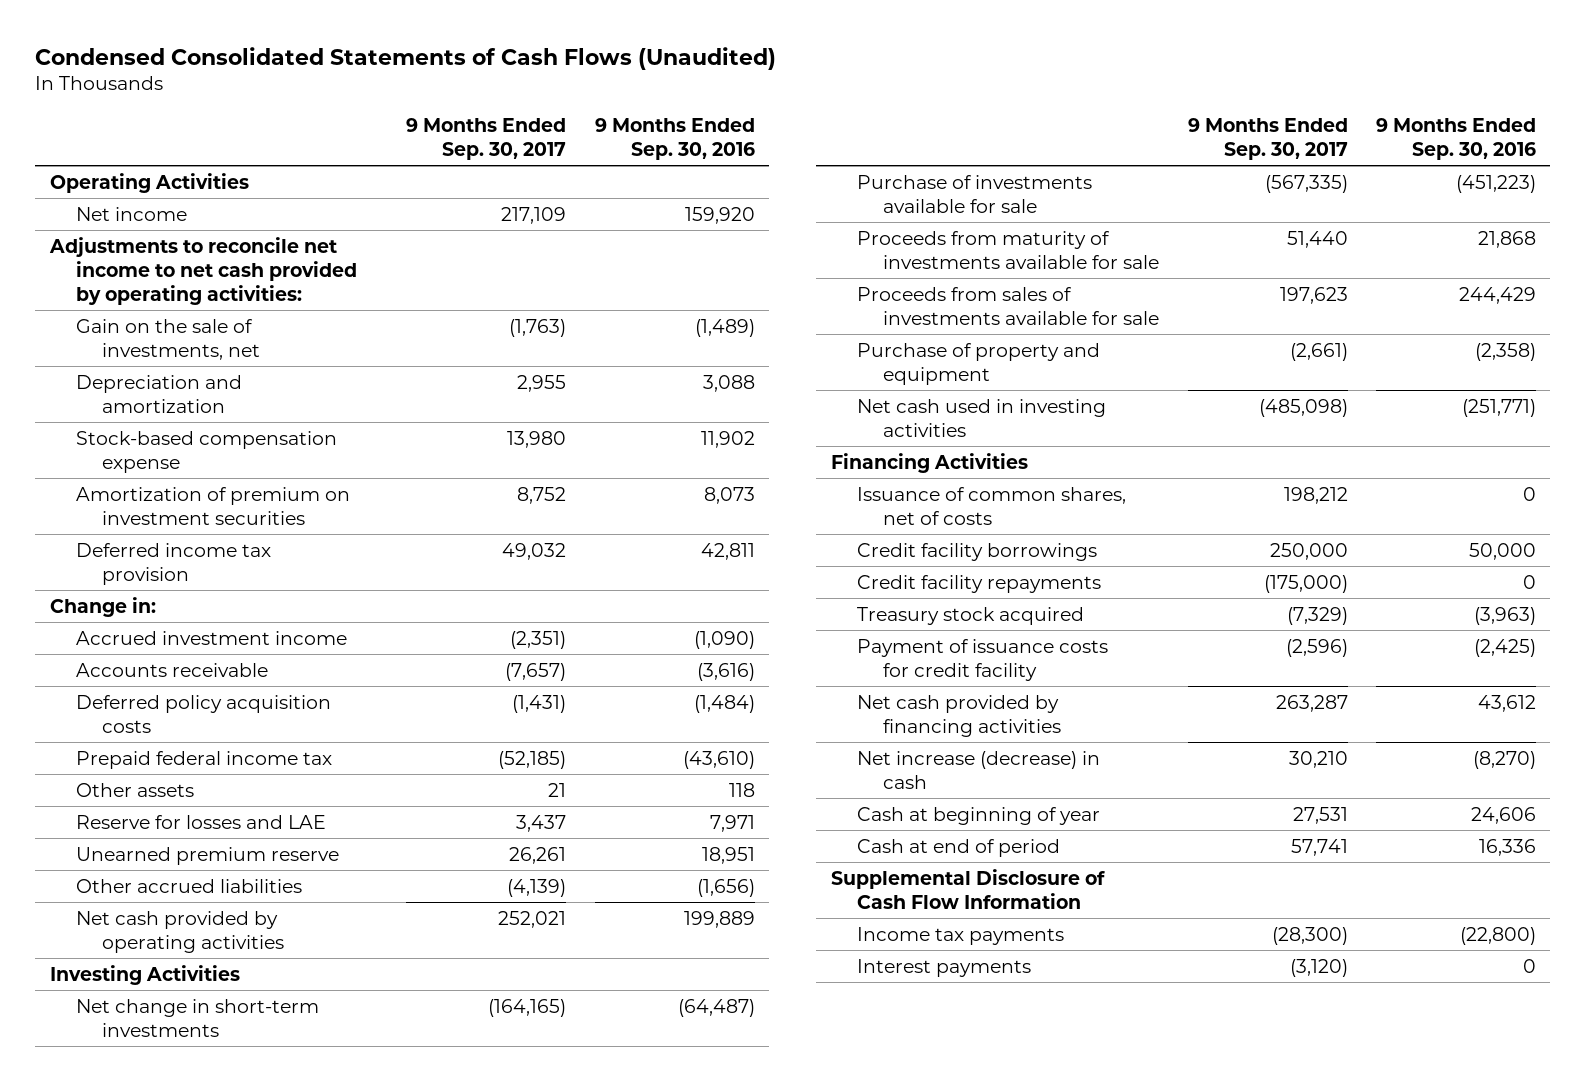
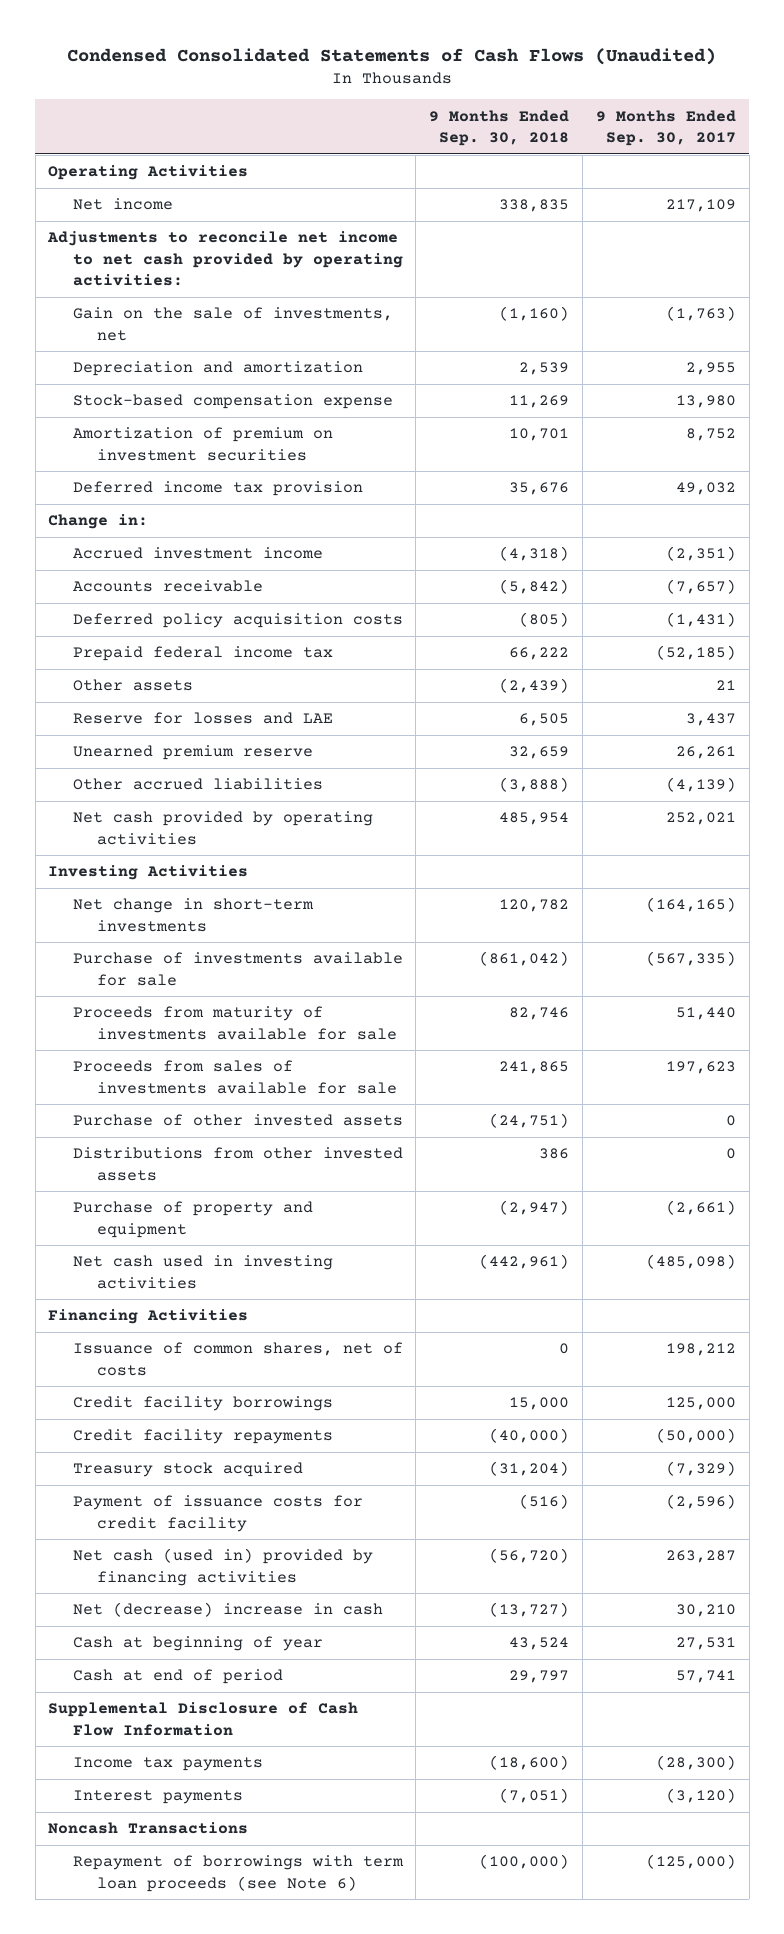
[594,117,755,160] 9 Months Ended Sep. 30, 2016 -> none
none -> [429,109,570,146] 9 Months Ended Sep. 30, 2018
none -> [72,1114,403,1127] Purchase of other invested assets
none -> [72,1147,403,1181] Distributions from other invested assets
[1269,542,1348,560] 250,000 -> [665,1397,736,1411] 125,000
[1263,574,1348,593] (175,000) -> [655,1428,736,1444] (50,000)
[856,694,1062,737] Net cash provided by financing activities -> [72,1548,373,1586] Net cash (used in) provided by financing activities
[856,750,1100,789] Net increase (decrease) in cash -> [72,1602,383,1618] Net (decrease) increase in cash
none -> [48,1822,249,1835] Noncash Transactions
none -> [72,1855,404,1892] Repayment of borrowings with term loan proceeds (see Note 6)

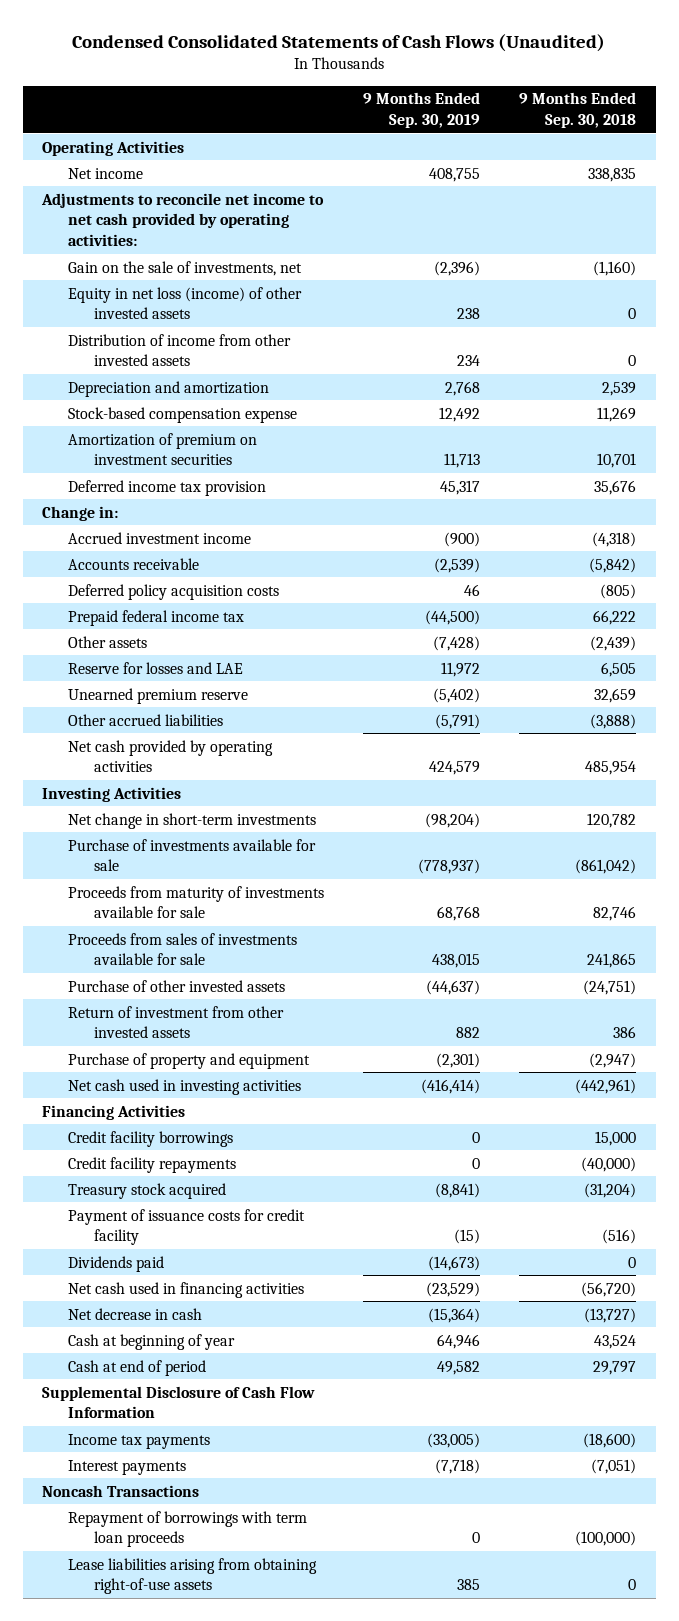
[595,109,736,146] 9 Months Ended Sep. 30, 2017 -> none
none -> [363,92,481,128] 9 Months Ended Sep. 30, 2019
none -> [67,286,302,320] Equity in net loss (income) of other invested assets
none -> [67,333,291,367] Distribution of income from other invested assets
[72,1147,403,1181] Distributions from other invested assets -> [67,1005,284,1039] Return of investment from other invested assets
[72,1342,403,1376] Issuance of common shares, net of costs -> none
none -> [67,1255,164,1272] Dividends paid
[72,1548,373,1586] Net cash (used in) provided by financing activities -> [67,1281,304,1298] Net cash used in financing activities
[72,1602,383,1618] Net (decrease) increase in cash -> [67,1307,202,1320] Net decrease in cash
[72,1855,404,1892] Repayment of borrowings with term loan proceeds (see Note 6) -> [67,1510,307,1548] Repayment of borrowings with term loan proceeds
none -> [67,1557,317,1595] Lease liabilities arising from obtaining right-of-use assets

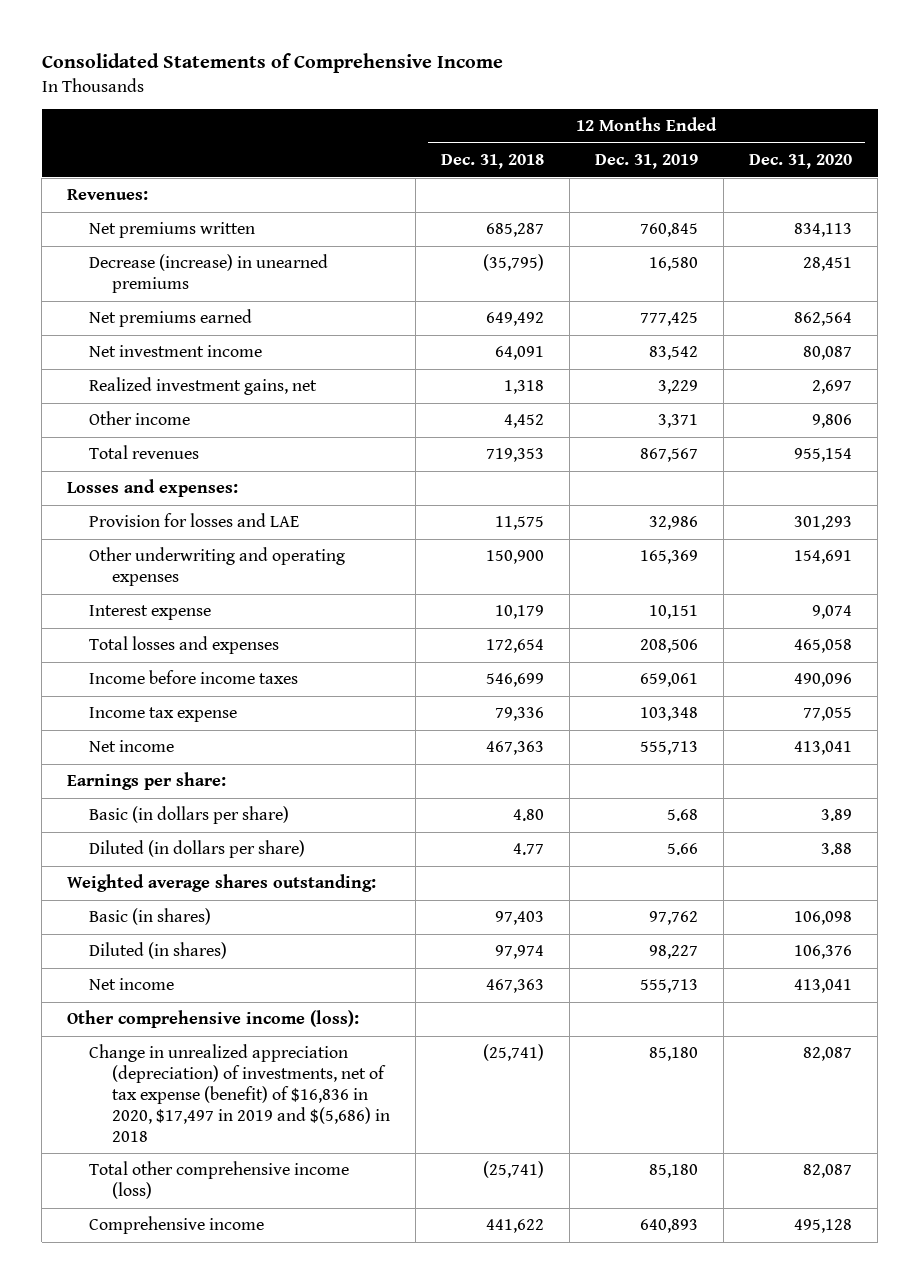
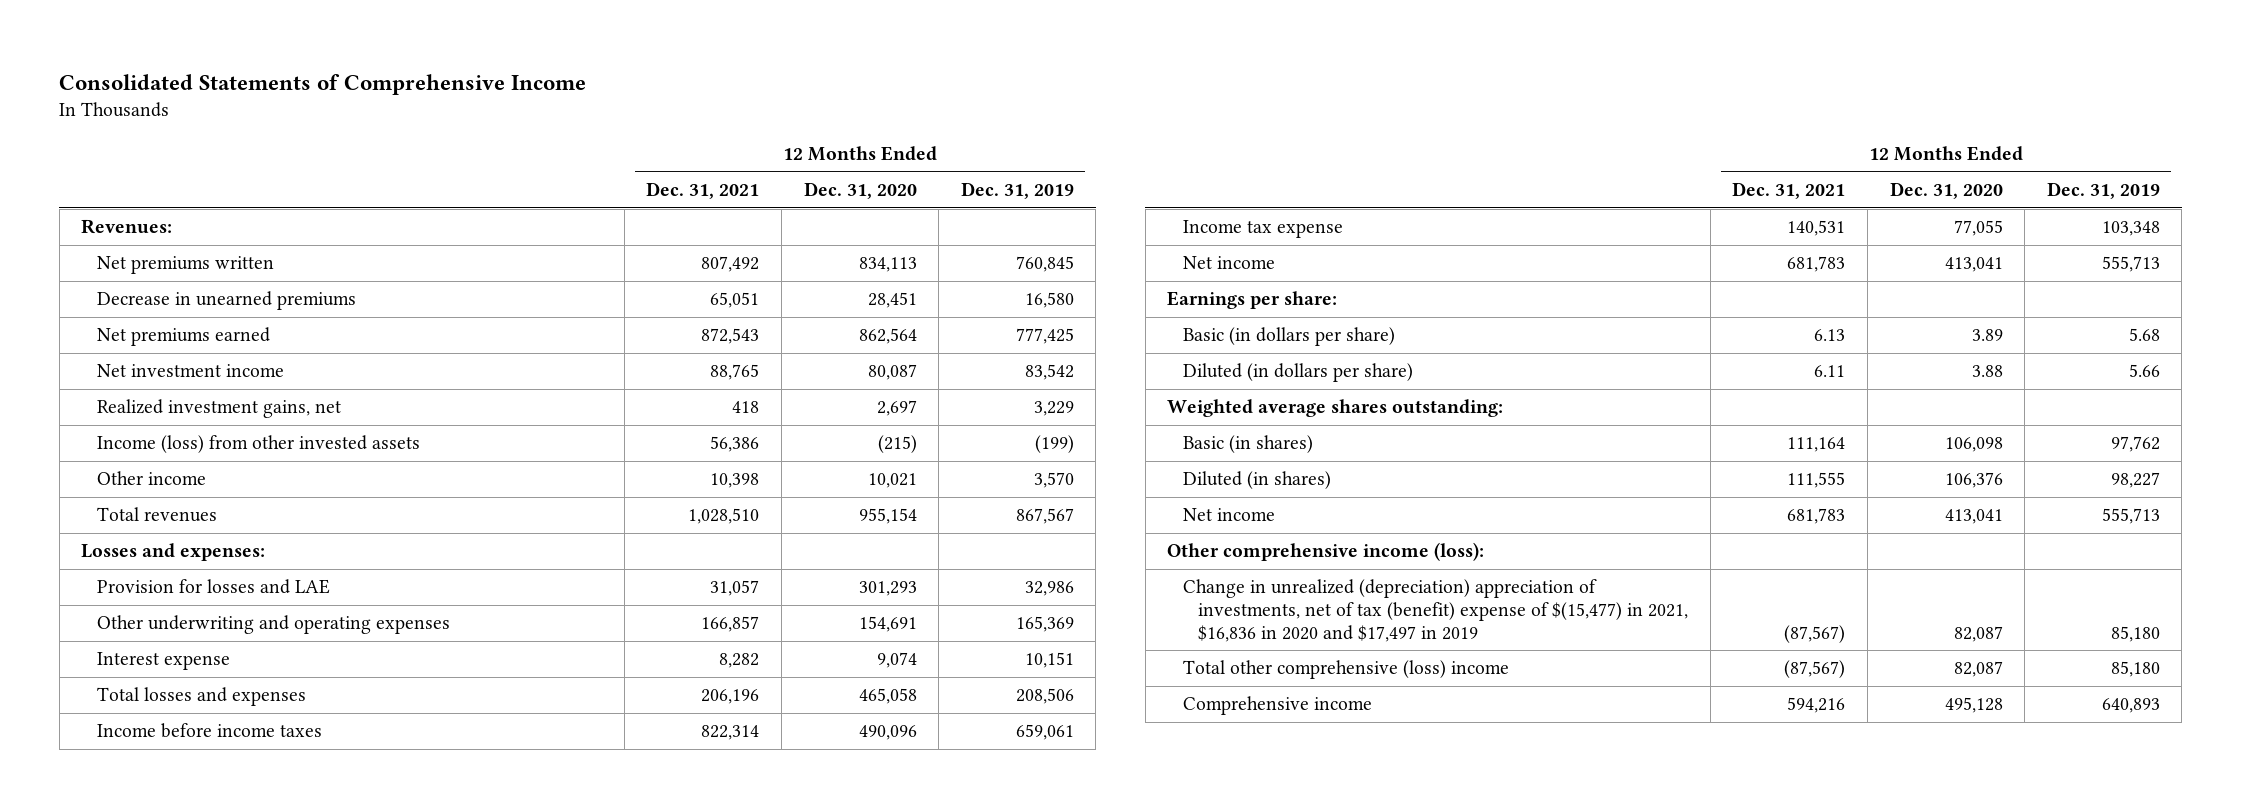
[440,154,544,170] Dec. 31, 2018 -> none
none -> [646,182,760,200] Dec. 31, 2021
[89,254,329,294] Decrease (increase) in unearned premiums -> [96,291,356,311] Decrease in unearned premiums
none -> [96,435,420,454] Income (loss) from other invested assets
[657,414,698,429] 3,371 -> [1033,472,1074,489] 3,570
[811,414,852,429] 9,806 -> [867,473,917,489] 10,021
[89,1044,390,1142] Change in unrealized appreciation (depreciation) of investments, net of tax expense (benefit) of $16,836 in 2020, $17,497 in 2019 and $(5,686) in 2018 -> [1182,579,1689,642] Change in unrealized (depreciation) appreciation of investments, net of tax (benefit) expense of $(15,477) in 2021, $16,836 in 2020 and $17,497 in 2019
[89,1161,350,1200] Total other comprehensive income (loss) -> [1182,660,1509,680] Total other comprehensive (loss) income

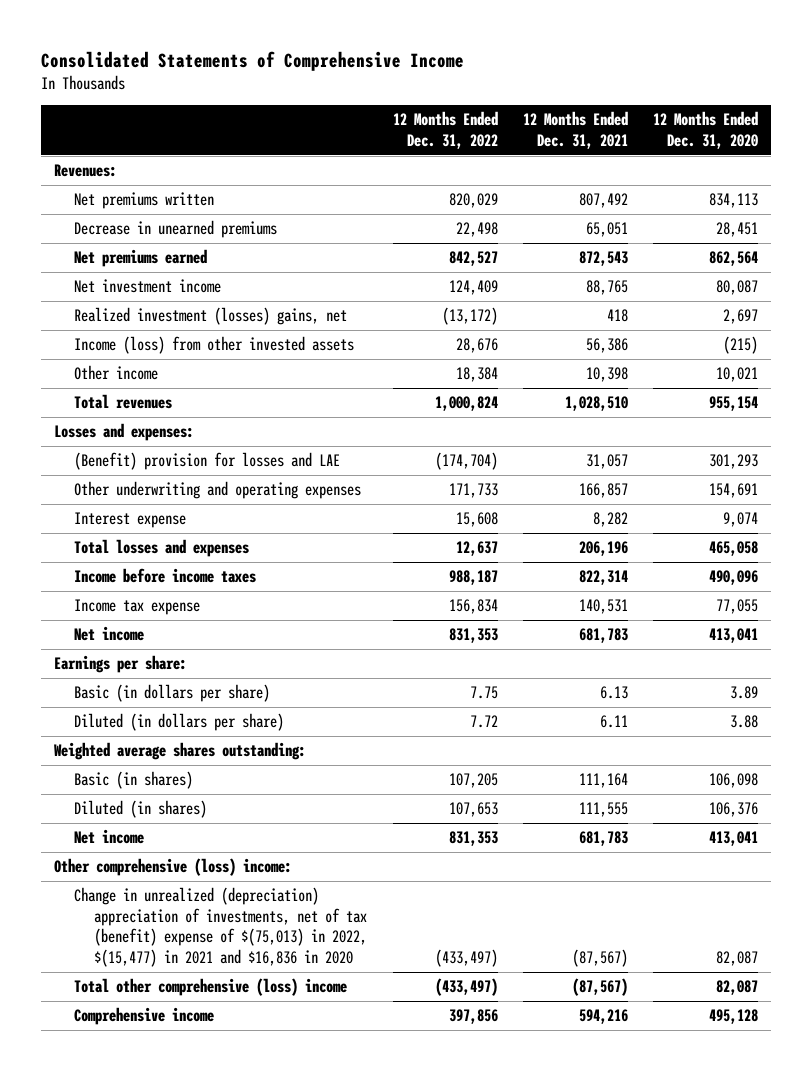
[960,182,1074,200] Dec. 31, 2019 -> none
none -> [392,111,498,149] 12 Months Ended Dec. 31, 2022
[96,399,341,419] Realized investment gains, net -> [74,307,348,326] Realized investment (losses) gains, net
[96,579,330,595] Provision for losses and LAE -> [74,452,341,471] (Benefit) provision for losses and LAE
[1167,542,1485,562] Other comprehensive income (loss): -> [53,858,292,877] Other comprehensive (loss) income:
[1182,579,1689,642] Change in unrealized (depreciation) appreciation of investments, net of tax (benefit) expense of $(15,477) in 2021, $16,836 in 2020 and $17,497 in 2019 -> [74,887,368,967] Change in unrealized (depreciation) appreciation of investments, net of tax (benefit) expense of $(75,013) in 2022, $(15,477) in 2021 and $16,836 in 2020

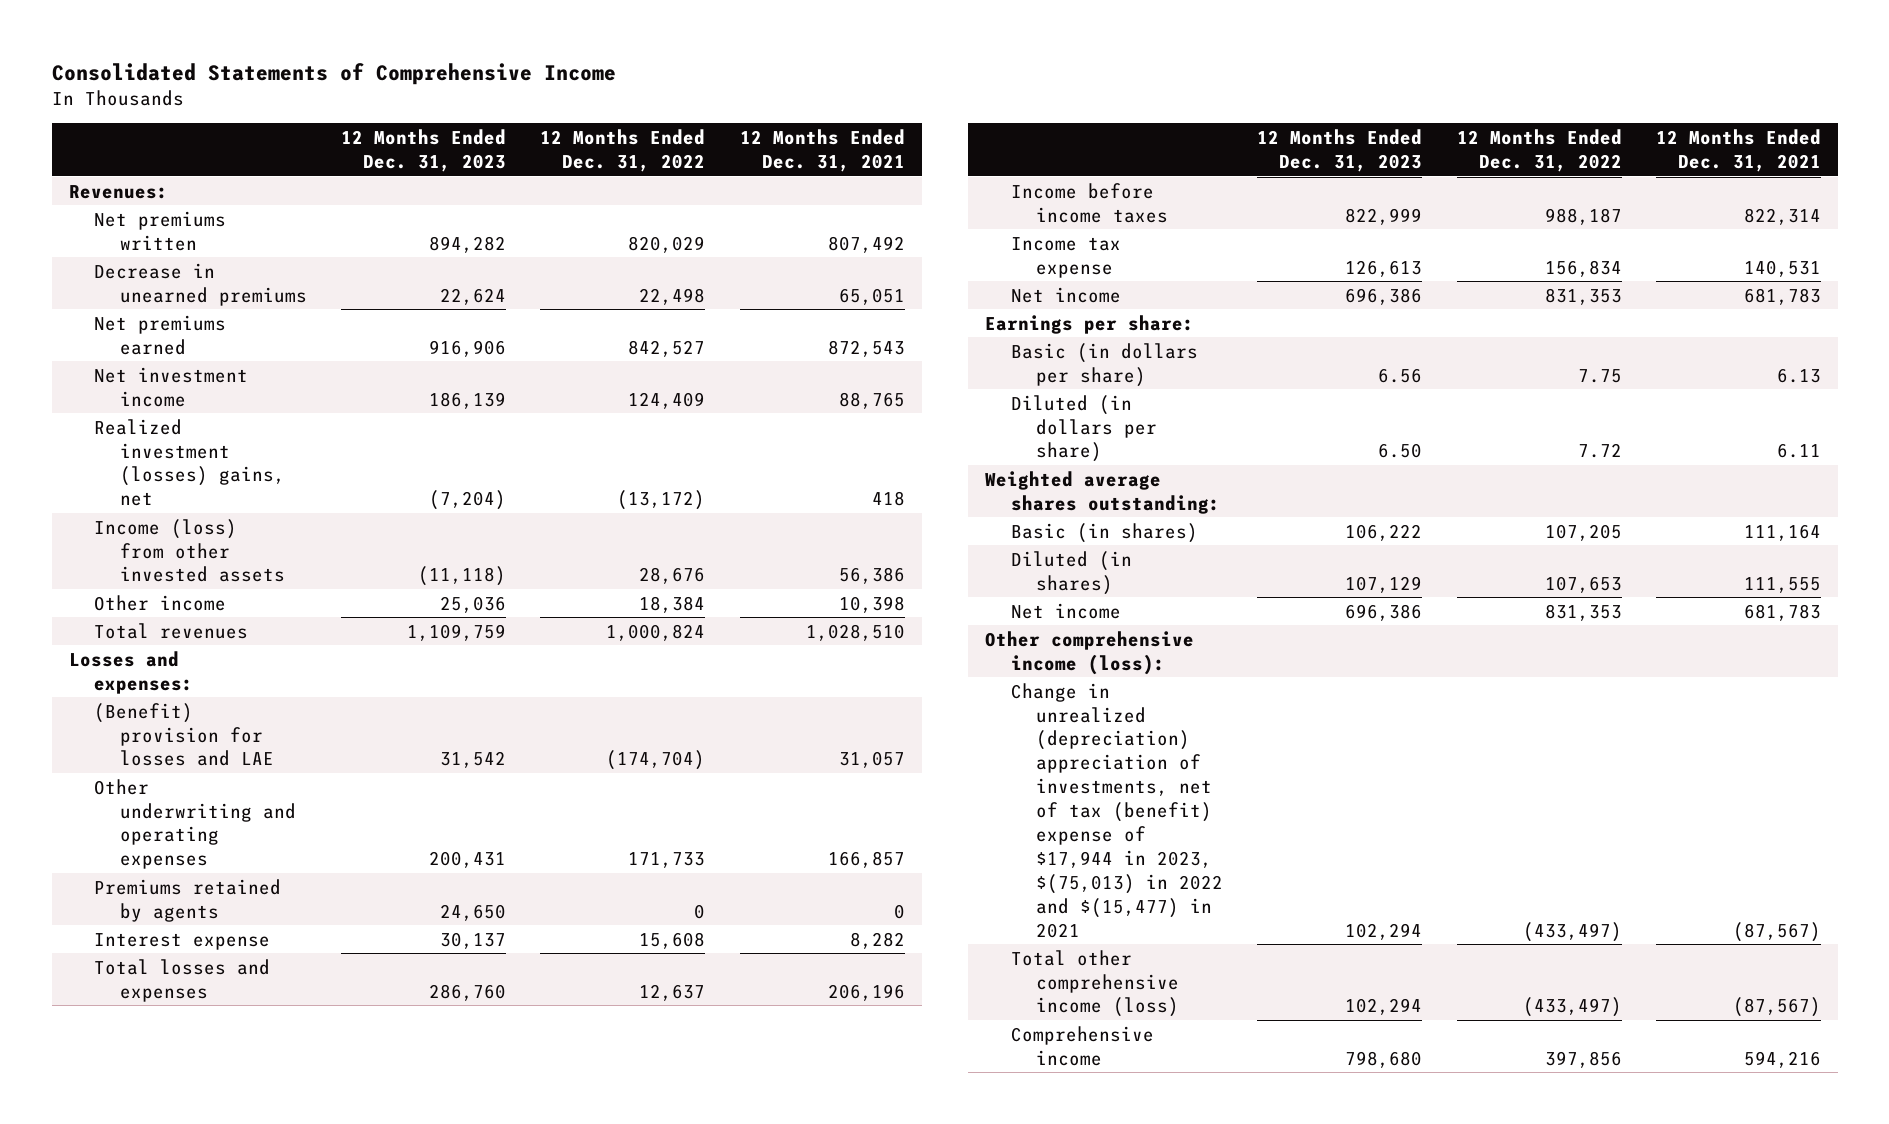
[653,111,759,149] 12 Months Ended Dec. 31, 2020 -> none
none -> [341,129,507,173] 12 Months Ended Dec. 31, 2023
none -> [94,878,282,922] Premiums retained by agents
[53,858,292,877] Other comprehensive (loss) income: -> [984,630,1194,675] Other comprehensive income (loss):
[74,887,368,967] Change in unrealized (depreciation) appreciation of investments, net of tax (benefit) expense of $(75,013) in 2022, $(15,477) in 2021 and $16,836 in 2020 -> [1010,682,1224,938] Change in unrealized (depreciation) appreciation of investments, net of tax (benefit) expense of $17,944 in 2023, $(75,013) in 2022 and $(15,477) in 2021
[74,978,348,997] Total other comprehensive (loss) income -> [1010,949,1180,1018] Total other comprehensive income (loss)

